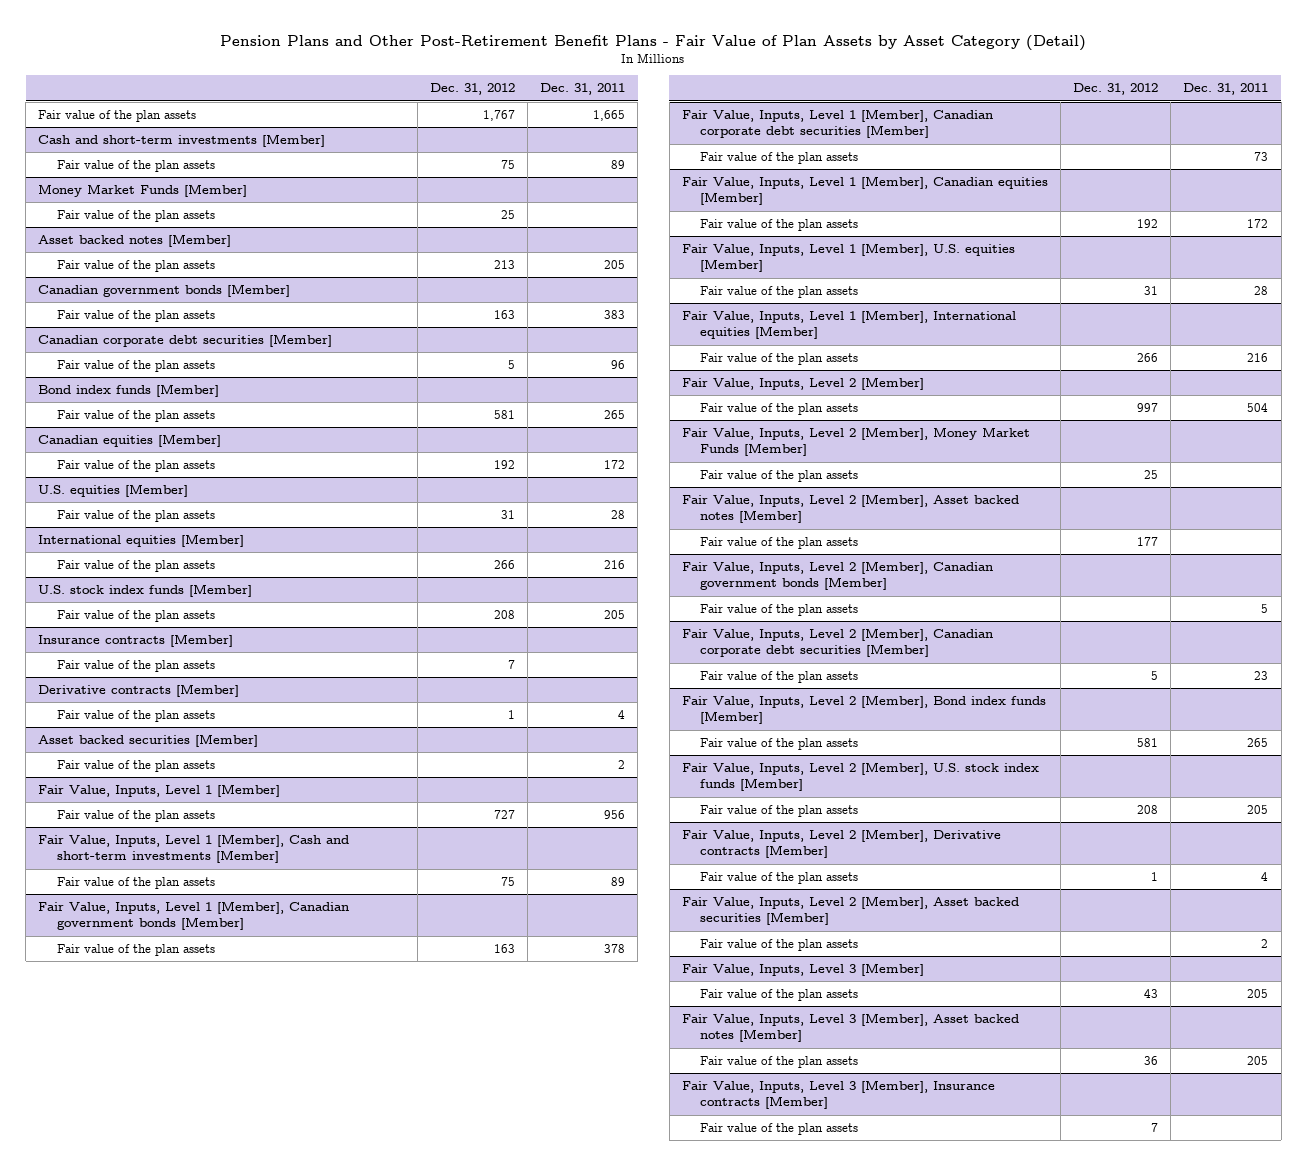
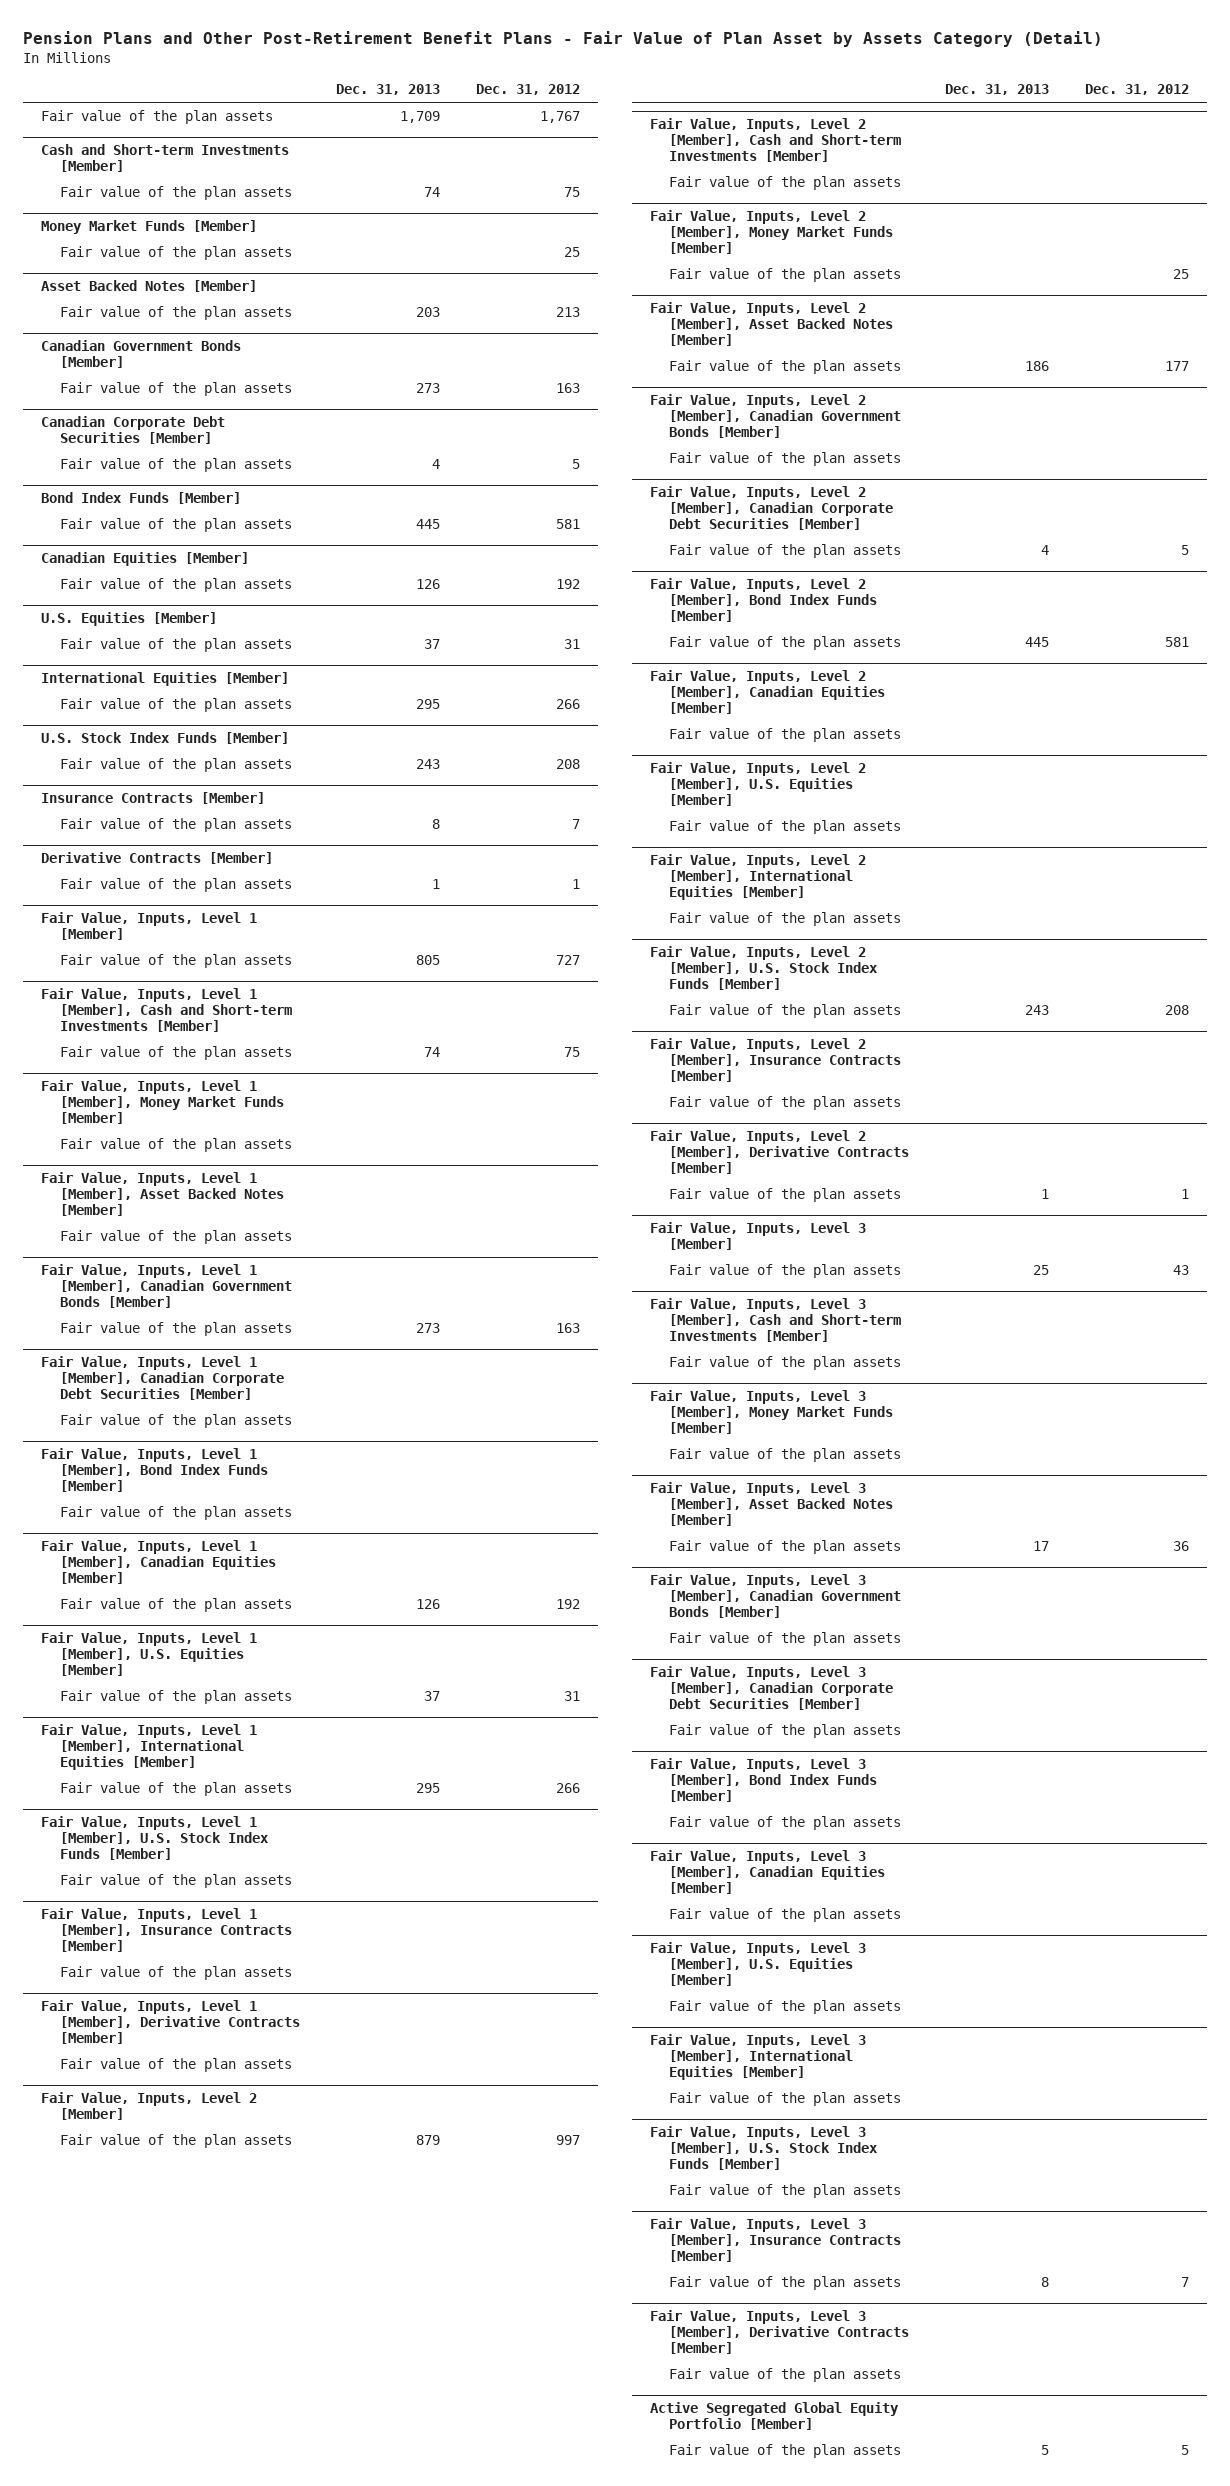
[220,34,1087,51] Pension Plans and Other Post-Retirement Benefit Plans - Fair Value of Plan Assets by Asset Category (Detail) -> [22,31,1103,48] Pension Plans and Other Post-Retirement Benefit Plans - Fair Value of Plan Asset by Assets Category (Detail)
[540,83,626,96] Dec. 31, 2011 -> none
none -> [336,84,441,96] Dec. 31, 2013
[38,134,326,148] Cash and short-term investments [Member] -> [40,143,289,172] Cash and Short-term Investments [Member]
[38,234,232,248] Asset backed notes [Member] -> [40,279,257,292] Asset Backed Notes [Member]
[38,284,291,298] Canadian government bonds [Member] -> [40,339,241,368] Canadian Government Bonds [Member]
[38,334,333,348] Canadian corporate debt securities [Member] -> [40,415,225,444] Canadian Corporate Debt Securities [Member]
[38,384,220,398] Bond index funds [Member] -> [40,491,241,504] Bond Index Funds [Member]
[38,434,222,448] Canadian equities [Member] -> [40,551,249,566] Canadian Equities [Member]
[38,484,189,498] U.S. equities [Member] -> [40,611,217,626] U.S. Equities [Member]
[38,534,245,548] International equities [Member] -> [40,671,289,686] International Equities [Member]
[38,584,253,598] U.S. stock index funds [Member] -> [40,731,289,744] U.S. Stock Index Funds [Member]
[38,634,234,648] Insurance contracts [Member] -> [40,791,265,804] Insurance Contracts [Member]
[38,684,240,698] Derivative contracts [Member] -> [40,851,273,864] Derivative Contracts [Member]
[38,734,259,748] Asset backed securities [Member] -> none
[56,760,215,773] Fair value of the plan assets -> none
[38,834,350,864] Fair Value, Inputs, Level 1 [Member], Cash and short-term investments [Member] -> [40,987,293,1032] Fair Value, Inputs, Level 1 [Member], Cash and Short-term Investments [Member]
none -> [40,1079,285,1124] Fair Value, Inputs, Level 1 [Member], Money Market Funds [Member]
none -> [60,1137,293,1152] Fair value of the plan assets
none -> [40,1171,285,1216] Fair Value, Inputs, Level 1 [Member], Asset Backed Notes [Member]
none -> [60,1229,293,1244] Fair value of the plan assets
[38,901,350,931] Fair Value, Inputs, Level 1 [Member], Canadian government bonds [Member] -> [40,1263,293,1308] Fair Value, Inputs, Level 1 [Member], Canadian Government Bonds [Member]
[681,109,993,139] Fair Value, Inputs, Level 1 [Member], Canadian corporate debt securities [Member] -> [40,1355,285,1400] Fair Value, Inputs, Level 1 [Member], Canadian Corporate Debt Securities [Member]
none -> [40,1447,269,1492] Fair Value, Inputs, Level 1 [Member], Bond Index Funds [Member]
none -> [60,1505,293,1520] Fair value of the plan assets
[681,176,1048,206] Fair Value, Inputs, Level 1 [Member], Canadian equities [Member] -> [40,1539,277,1584] Fair Value, Inputs, Level 1 [Member], Canadian Equities [Member]
[681,243,1015,273] Fair Value, Inputs, Level 1 [Member], U.S. equities [Member] -> [40,1631,257,1676] Fair Value, Inputs, Level 1 [Member], U.S. Equities [Member]
[681,310,1016,340] Fair Value, Inputs, Level 1 [Member], International equities [Member] -> [40,1723,257,1770] Fair Value, Inputs, Level 1 [Member], International Equities [Member]
none -> [40,1815,270,1860] Fair Value, Inputs, Level 1 [Member], U.S. Stock Index Funds [Member]
none -> [60,1873,293,1888] Fair value of the plan assets
none -> [40,1907,293,1952] Fair Value, Inputs, Level 1 [Member], Insurance Contracts [Member]
none -> [60,1965,293,1980] Fair value of the plan assets
none -> [40,1999,301,2044] Fair Value, Inputs, Level 1 [Member], Derivative Contracts [Member]
none -> [60,2057,293,2072] Fair value of the plan assets
none -> [649,117,902,162] Fair Value, Inputs, Level 2 [Member], Cash and Short-term Investments [Member]
none -> [669,175,902,190] Fair value of the plan assets
[681,494,1019,524] Fair Value, Inputs, Level 2 [Member], Asset backed notes [Member] -> [649,301,894,346] Fair Value, Inputs, Level 2 [Member], Asset Backed Notes [Member]
[681,561,993,591] Fair Value, Inputs, Level 2 [Member], Canadian government bonds [Member] -> [649,393,902,438] Fair Value, Inputs, Level 2 [Member], Canadian Government Bonds [Member]
[681,628,993,658] Fair Value, Inputs, Level 2 [Member], Canadian corporate debt securities [Member] -> [649,485,894,530] Fair Value, Inputs, Level 2 [Member], Canadian Corporate Debt Securities [Member]
[681,695,1046,725] Fair Value, Inputs, Level 2 [Member], Bond index funds [Member] -> [649,577,878,622] Fair Value, Inputs, Level 2 [Member], Bond Index Funds [Member]
none -> [649,669,886,714] Fair Value, Inputs, Level 2 [Member], Canadian Equities [Member]
none -> [669,727,902,742] Fair value of the plan assets
none -> [649,761,866,806] Fair Value, Inputs, Level 2 [Member], U.S. Equities [Member]
none -> [669,819,902,834] Fair value of the plan assets
none -> [649,853,866,900] Fair Value, Inputs, Level 2 [Member], International Equities [Member]
none -> [669,911,902,926] Fair value of the plan assets
[681,762,1039,792] Fair Value, Inputs, Level 2 [Member], U.S. stock index funds [Member] -> [649,945,879,990] Fair Value, Inputs, Level 2 [Member], U.S. Stock Index Funds [Member]
[700,872,859,885] Fair value of the plan assets -> none
[681,896,1019,926] Fair Value, Inputs, Level 2 [Member], Asset backed securities [Member] -> none
[681,829,1001,859] Fair Value, Inputs, Level 2 [Member], Derivative contracts [Member] -> [649,1037,902,1082] Fair Value, Inputs, Level 2 [Member], Insurance Contracts [Member]
none -> [649,1129,910,1174] Fair Value, Inputs, Level 2 [Member], Derivative Contracts [Member]
none -> [669,1187,902,1202] Fair value of the plan assets
none -> [649,1297,902,1342] Fair Value, Inputs, Level 3 [Member], Cash and Short-term Investments [Member]
none -> [669,1355,902,1370] Fair value of the plan assets
none -> [649,1389,894,1434] Fair Value, Inputs, Level 3 [Member], Money Market Funds [Member]
none -> [669,1447,902,1462] Fair value of the plan assets
[681,1013,1019,1043] Fair Value, Inputs, Level 3 [Member], Asset backed notes [Member] -> [649,1481,894,1526] Fair Value, Inputs, Level 3 [Member], Asset Backed Notes [Member]
none -> [649,1573,902,1618] Fair Value, Inputs, Level 3 [Member], Canadian Government Bonds [Member]
none -> [669,1631,902,1646] Fair value of the plan assets
none -> [649,1665,894,1710] Fair Value, Inputs, Level 3 [Member], Canadian Corporate Debt Securities [Member]
none -> [669,1723,902,1738] Fair value of the plan assets
none -> [649,1757,878,1802] Fair Value, Inputs, Level 3 [Member], Bond Index Funds [Member]
none -> [669,1815,902,1830] Fair value of the plan assets
none -> [649,1849,886,1894] Fair Value, Inputs, Level 3 [Member], Canadian Equities [Member]
none -> [669,1907,902,1922] Fair value of the plan assets
none -> [649,1941,866,1986] Fair Value, Inputs, Level 3 [Member], U.S. Equities [Member]
none -> [669,1999,902,2014] Fair value of the plan assets
none -> [649,2033,866,2080] Fair Value, Inputs, Level 3 [Member], International Equities [Member]
none -> [669,2091,902,2106] Fair value of the plan assets
none -> [649,2125,879,2170] Fair Value, Inputs, Level 3 [Member], U.S. Stock Index Funds [Member]
none -> [669,2183,902,2198] Fair value of the plan assets
[681,1080,995,1110] Fair Value, Inputs, Level 3 [Member], Insurance contracts [Member] -> [649,2217,902,2262] Fair Value, Inputs, Level 3 [Member], Insurance Contracts [Member]
none -> [649,2309,910,2354] Fair Value, Inputs, Level 3 [Member], Derivative Contracts [Member]
none -> [669,2367,902,2382] Fair value of the plan assets
none -> [649,2401,899,2430] Active Segregated Global Equity Portfolio [Member]
none -> [669,2443,902,2458] Fair value of the plan assets

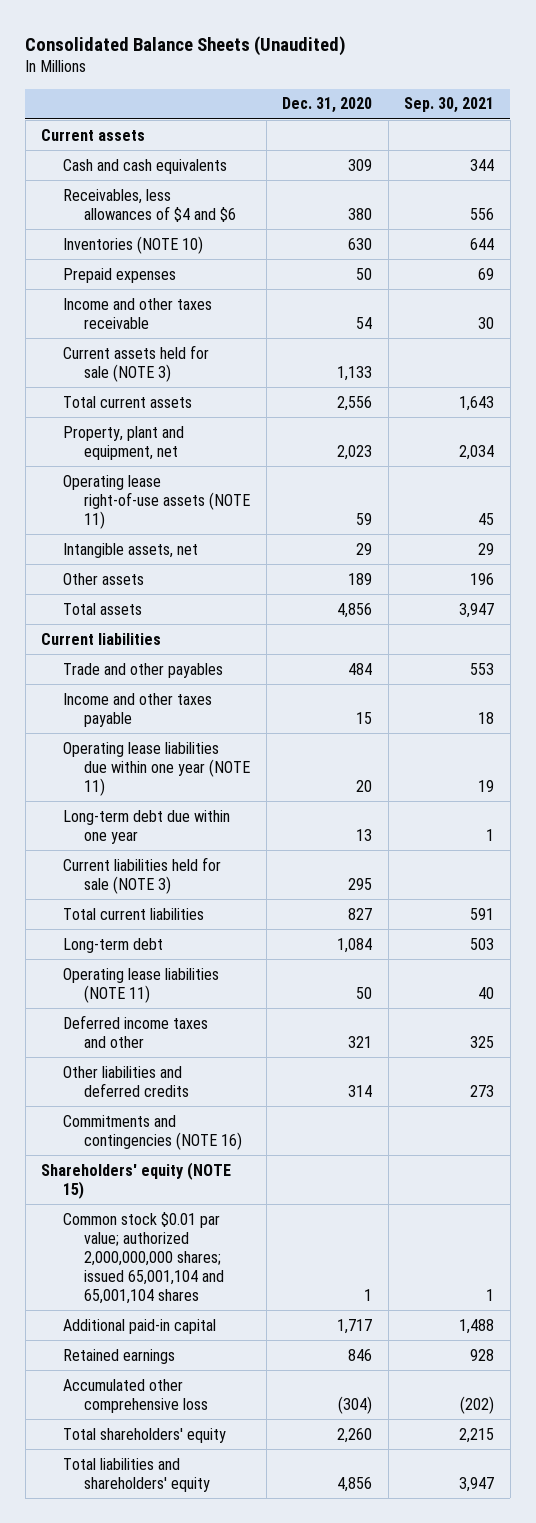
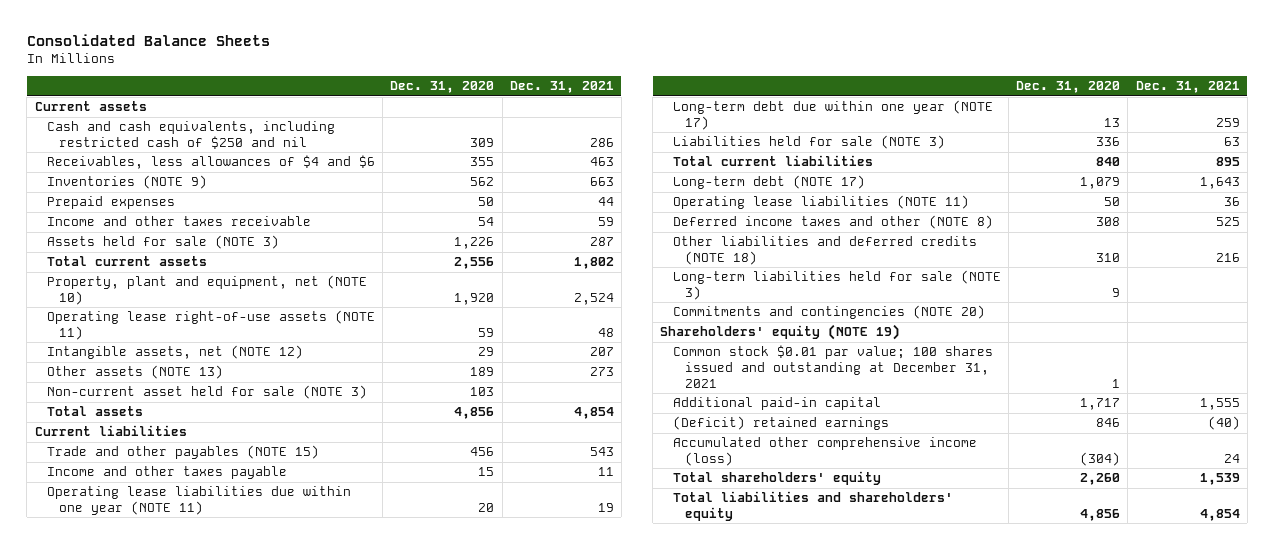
[25,35,347,56] Consolidated Balance Sheets (Unaudited) -> [26,34,270,47] Consolidated Balance Sheets
[404,97,495,114] Sep. 30, 2021 -> none
none -> [509,80,614,93] Dec. 31, 2021
[62,158,227,174] Cash and cash equivalents -> [46,121,335,149] Cash and cash equivalents, including restricted cash of $250 and nil
[348,207,373,220] 380 -> [470,157,495,167] 355
[62,235,203,254] Inventories (NOTE 10) -> [46,175,207,190] Inventories (NOTE 9)
[348,237,373,250] 630 -> [470,177,495,187] 562
[62,344,209,382] Current assets held for sale (NOTE 3) -> [46,235,279,250] Assets held for sale (NOTE 3)
[337,365,373,381] 1,133 -> [454,237,495,250] 1,226
[62,425,184,460] Property, plant and equipment, net -> [46,275,367,305] Property, plant and equipment, net (NOTE 10)
[337,444,373,460] 2,023 -> [454,292,495,305] 1,920
[62,542,198,558] Intangible assets, net -> [46,345,303,360] Intangible assets, net (NOTE 12)
[62,572,144,585] Other assets -> [46,365,223,380] Other assets (NOTE 13)
none -> [46,385,367,400] Non-current asset held for sale (NOTE 3)
[62,662,223,678] Trade and other payables -> [46,445,319,460] Trade and other payables (NOTE 15)
[348,662,373,675] 484 -> [470,447,495,457] 456
[62,809,230,844] Long-term debt due within one year -> [672,100,993,130] Long-term debt due within one year (NOTE 17)
[62,856,221,894] Current liabilities held for sale (NOTE 3) -> [672,135,945,150] Liabilities held for sale (NOTE 3)
[348,877,373,890] 295 -> [1096,137,1121,147] 336
[348,907,373,920] 827 -> [1096,157,1121,167] 840
[62,937,163,953] Long-term debt -> [672,175,865,190] Long-term debt (NOTE 17)
[337,937,373,953] 1,084 -> [1080,177,1121,190] 1,079
[62,1014,208,1048] Deferred income taxes and other -> [672,215,993,230] Deferred income taxes and other (NOTE 8)
[348,1035,373,1048] 321 -> [1096,217,1121,227] 308
[62,1065,190,1097] Other liabilities and deferred credits -> [672,236,977,265] Other liabilities and deferred credits (NOTE 18)
[348,1084,373,1097] 314 -> [1096,252,1121,262] 310
none -> [672,270,1001,300] Long-term liabilities held for sale (NOTE 3)
[62,1114,243,1150] Commitments and contingencies (NOTE 16) -> [672,305,985,320] Commitments and contingencies (NOTE 20)
[41,1161,232,1199] Shareholders' equity (NOTE 15) -> [660,324,901,341] Shareholders' equity (NOTE 19)
[62,1211,225,1304] Common stock $0.01 par value; authorized 2,000,000,000 shares; issued 65,001,104 and 65,001,104 shares -> [672,345,993,388] Common stock $0.01 par value; 100 shares issued and outstanding at December 31, 2021
[62,1348,175,1364] Retained earnings -> [672,416,889,431] (Deficit) retained earnings
[62,1378,209,1413] Accumulated other comprehensive loss -> [672,437,977,466] Accumulated other comprehensive income (loss)

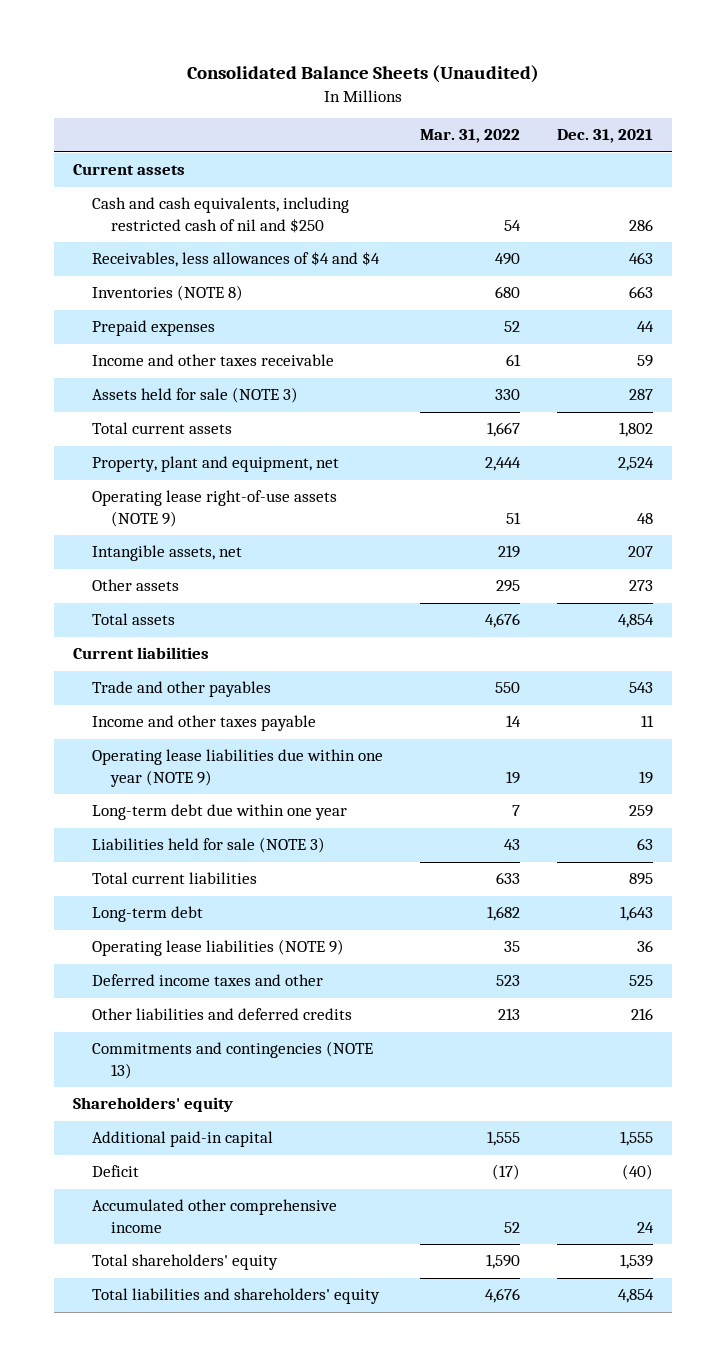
[26,34,270,47] Consolidated Balance Sheets -> [187,65,540,84] Consolidated Balance Sheets (Unaudited)
[390,80,495,93] Dec. 31, 2020 -> none
none -> [420,129,521,144] Mar. 31, 2022
[46,121,335,149] Cash and cash equivalents, including restricted cash of $250 and nil -> [91,197,349,233] Cash and cash equivalents, including restricted cash of nil and $250
[46,155,375,170] Receivables, less allowances of $4 and $6 -> [91,251,380,268] Receivables, less allowances of $4 and $4
[46,175,207,190] Inventories (NOTE 9) -> [91,285,243,302] Inventories (NOTE 8)
[46,385,367,400] Non-current asset held for sale (NOTE 3) -> none
[46,275,367,305] Property, plant and equipment, net (NOTE 10) -> [91,456,339,473] Property, plant and equipment, net
[46,310,375,340] Operating lease right-of-use assets (NOTE 11) -> [91,490,337,527] Operating lease right-of-use assets (NOTE 9)
[46,345,303,360] Intangible assets, net (NOTE 12) -> [91,545,242,562] Intangible assets, net
[46,365,223,380] Other assets (NOTE 13) -> [91,579,179,592] Other assets
[46,445,319,460] Trade and other payables (NOTE 15) -> [91,681,271,698] Trade and other payables
[46,486,351,515] Operating lease liabilities due within one year (NOTE 11) -> [91,749,383,787] Operating lease liabilities due within one year (NOTE 9)
[672,100,993,130] Long-term debt due within one year (NOTE 17) -> [91,804,347,821] Long-term debt due within one year
[672,270,1001,300] Long-term liabilities held for sale (NOTE 3) -> none
[672,345,993,388] Common stock $0.01 par value; 100 shares issued and outstanding at December 31, 2021 -> none
[672,175,865,190] Long-term debt (NOTE 17) -> [91,906,203,923] Long-term debt
[672,195,969,210] Operating lease liabilities (NOTE 11) -> [91,939,344,957] Operating lease liabilities (NOTE 9)
[672,215,993,230] Deferred income taxes and other (NOTE 8) -> [91,974,323,987] Deferred income taxes and other
[672,236,977,265] Other liabilities and deferred credits (NOTE 18) -> [91,1008,352,1021] Other liabilities and deferred credits
[672,305,985,320] Commitments and contingencies (NOTE 20) -> [91,1041,373,1079] Commitments and contingencies (NOTE 13)
[660,324,901,341] Shareholders' equity (NOTE 19) -> [72,1097,233,1113] Shareholders' equity
[672,416,889,431] (Deficit) retained earnings -> [91,1165,139,1178] Deficit
[672,437,977,466] Accumulated other comprehensive income (loss) -> [91,1199,337,1233] Accumulated other comprehensive income

